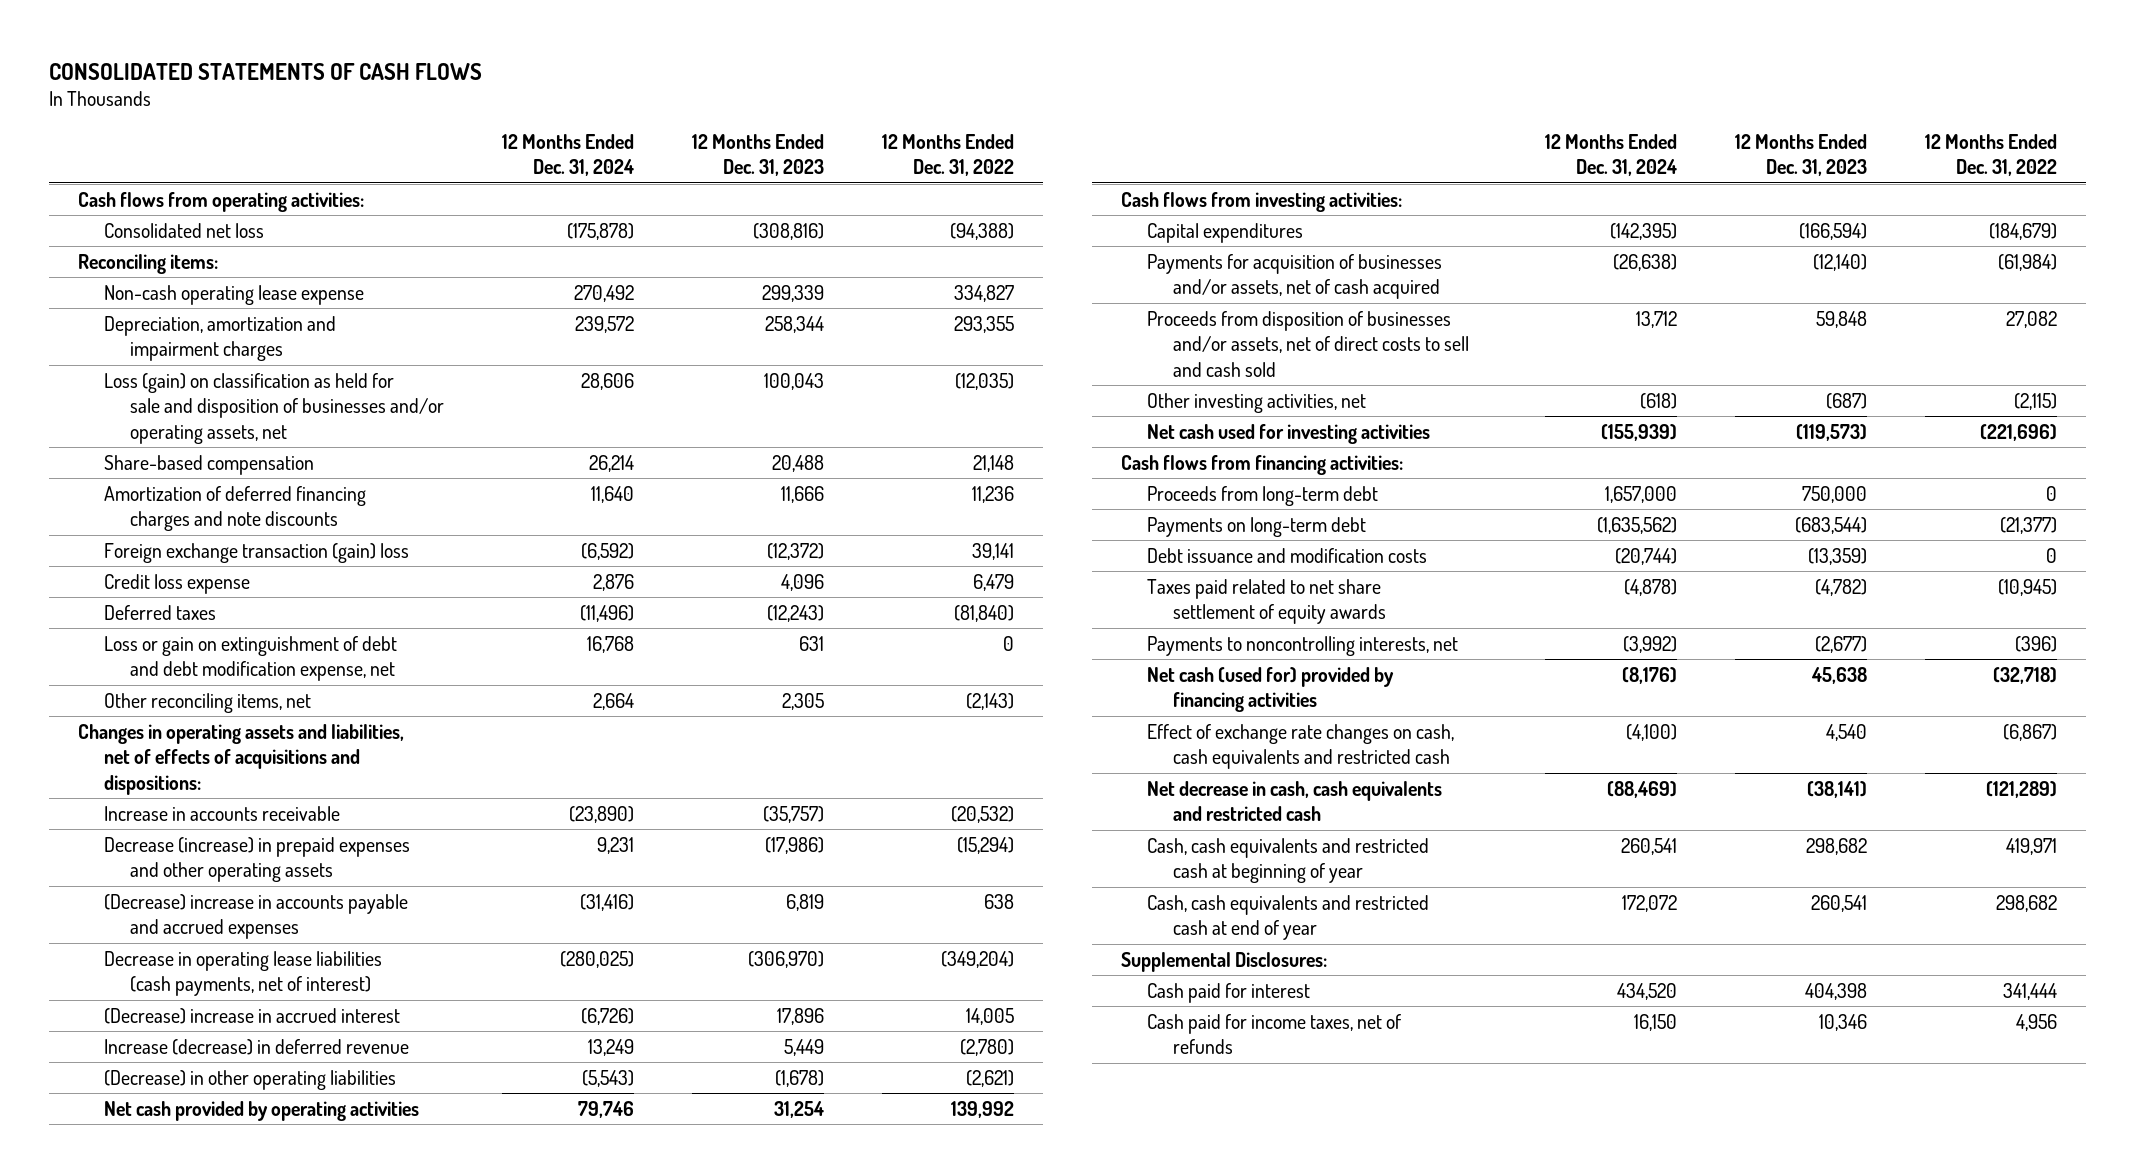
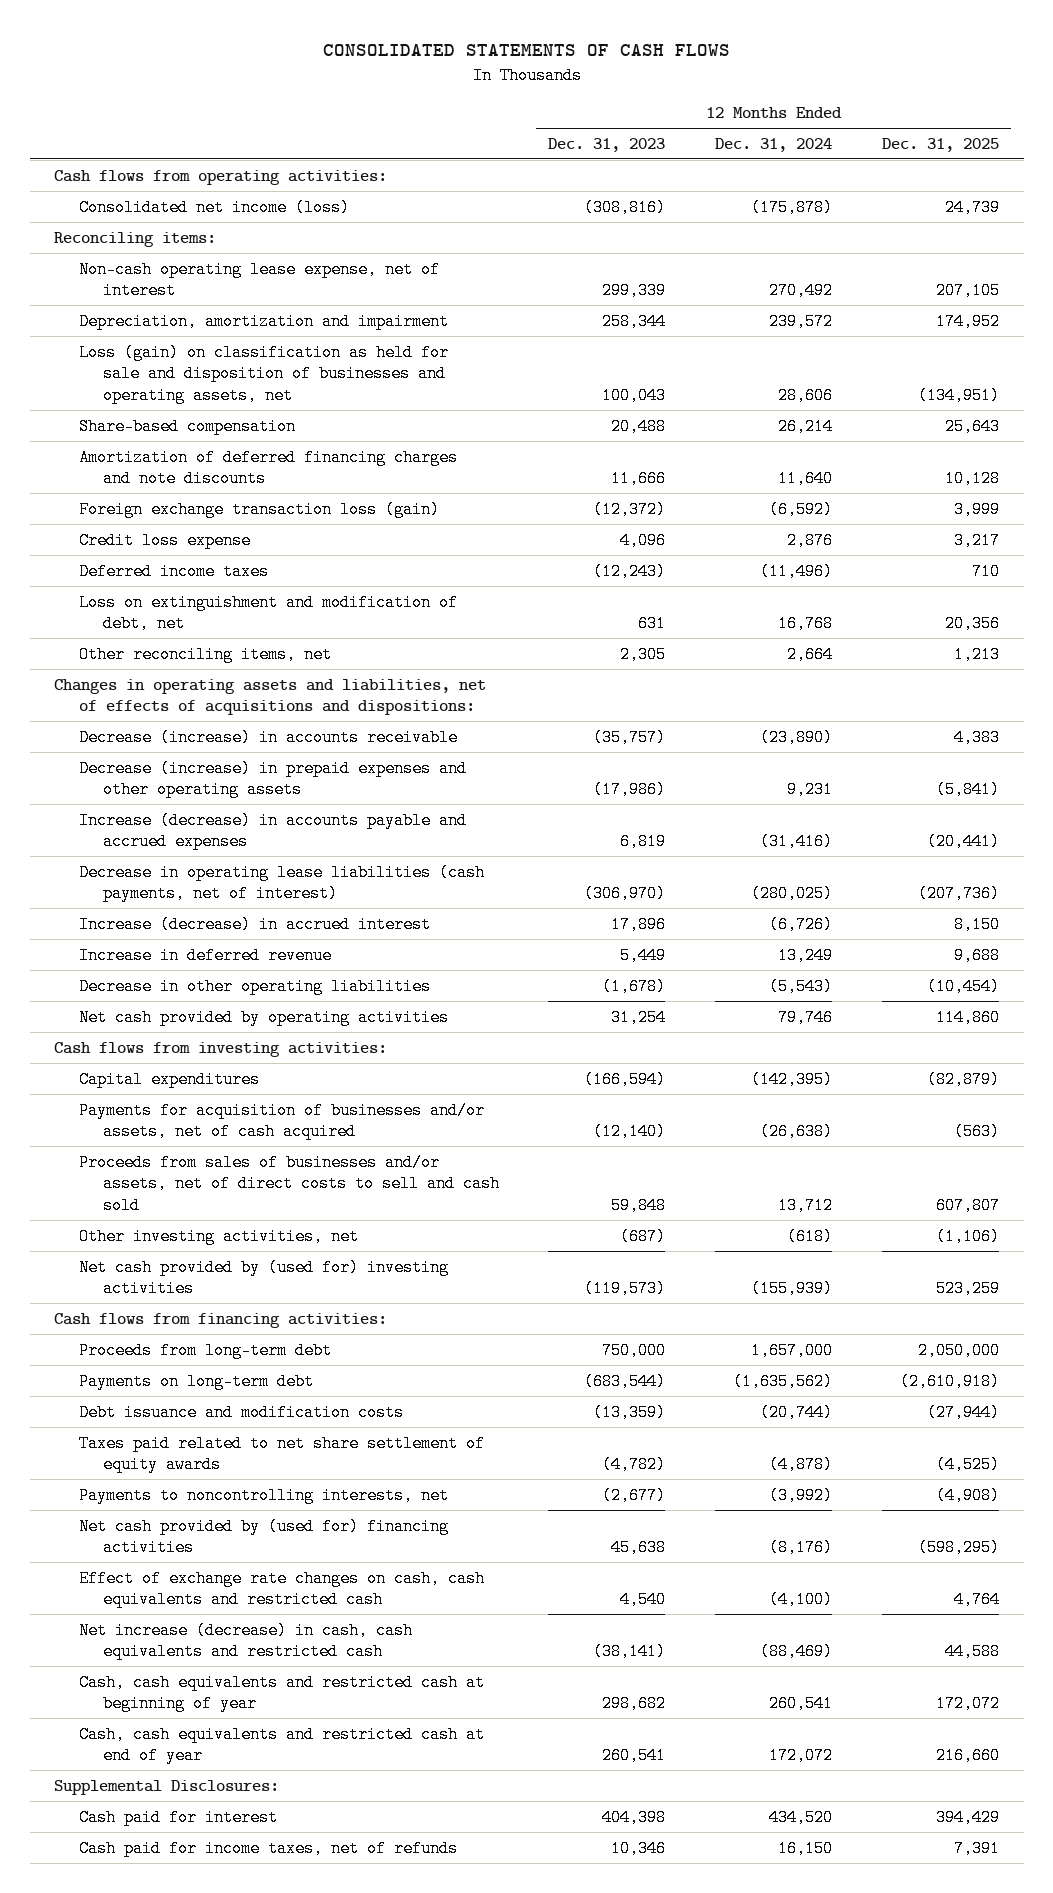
[881,133,1014,177] 12 Months Ended Dec. 31, 2022 -> none
none -> [881,137,999,152] Dec. 31, 2025
[104,222,265,238] Consolidated net loss -> [78,198,350,216] Consolidated net income (loss)
[104,284,365,305] Non-cash operating lease expense -> [78,260,440,300] Non-cash operating lease expense, net of interest
[104,315,337,362] Depreciation, amortization and impairment charges -> [78,312,449,330] Depreciation, amortization and impairment
[104,372,445,444] Loss (gain) on classification as held for sale and disposition of businesses and/or operating assets, net -> [78,343,449,404] Loss (gain) on classification as held for sale and disposition of businesses and operating assets, net
[104,542,410,563] Foreign exchange transaction (gain) loss -> [78,500,440,518] Foreign exchange transaction loss (gain)
[104,604,217,620] Deferred taxes -> [78,562,269,580] Deferred income taxes
[104,635,398,682] Loss or gain on extinguishment of debt and debt modification expense, net -> [78,593,458,633] Loss on extinguishment and modification of debt, net
[104,805,341,821] Increase in accounts receivable -> [78,728,458,746] Decrease (increase) in accounts receivable
[104,893,409,940] (Decrease) increase in accounts payable and accrued expenses -> [78,811,467,851] Increase (decrease) in accounts payable and accrued expenses
[104,1007,401,1024] (Decrease) increase in accrued interest -> [78,915,431,933] Increase (decrease) in accrued interest
[104,1038,410,1055] Increase (decrease) in deferred revenue -> [78,946,332,964] Increase in deferred revenue
[104,1069,397,1090] (Decrease) in other operating liabilities -> [78,977,431,995] Decrease in other operating liabilities
[1147,310,1470,377] Proceeds from disposition of businesses and/or assets, net of direct costs to sell and cash sold -> [78,1153,500,1214] Proceeds from sales of businesses and/or assets, net of direct costs to sell and cash sold
[1147,423,1431,444] Net cash used for investing activities -> [78,1258,449,1298] Net cash provided by (used for) investing activities
[1147,666,1395,713] Net cash (used for) provided by financing activities -> [78,1517,449,1557] Net cash provided by (used for) financing activities
[1147,780,1443,822] Net decrease in cash, cash equivalents and restricted cash -> [78,1621,413,1661] Net increase (decrease) in cash, cash equivalents and restricted cash

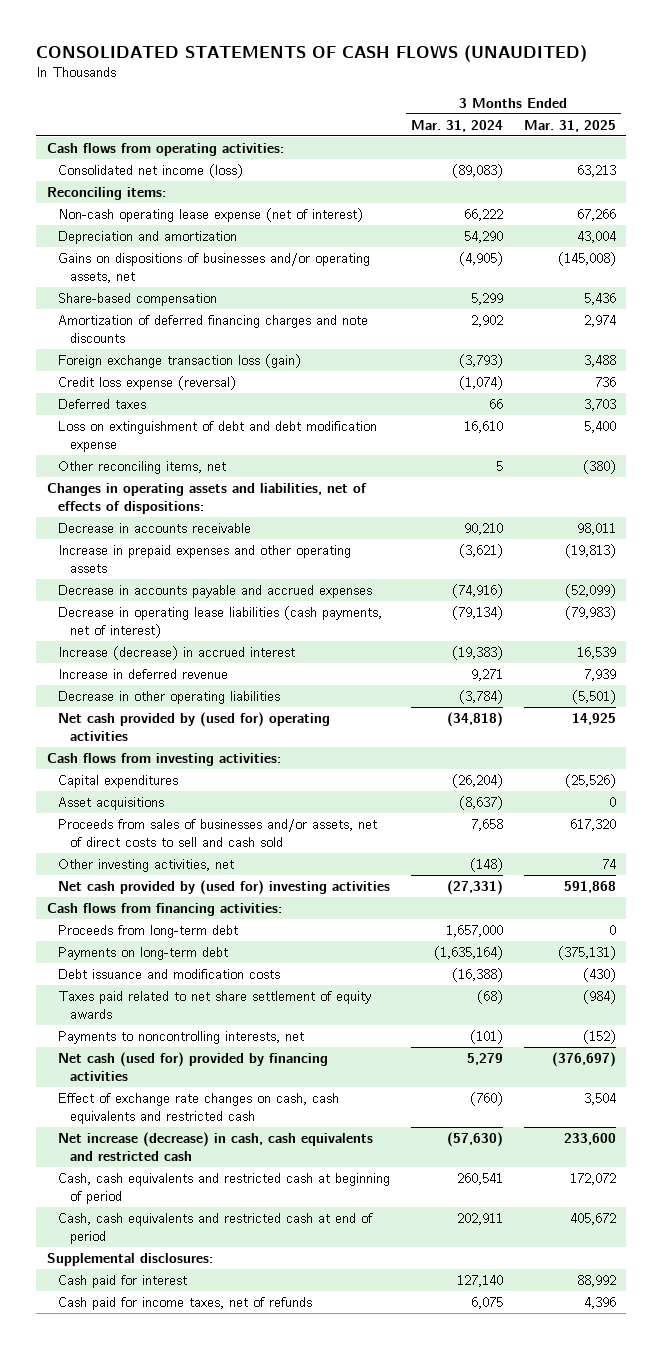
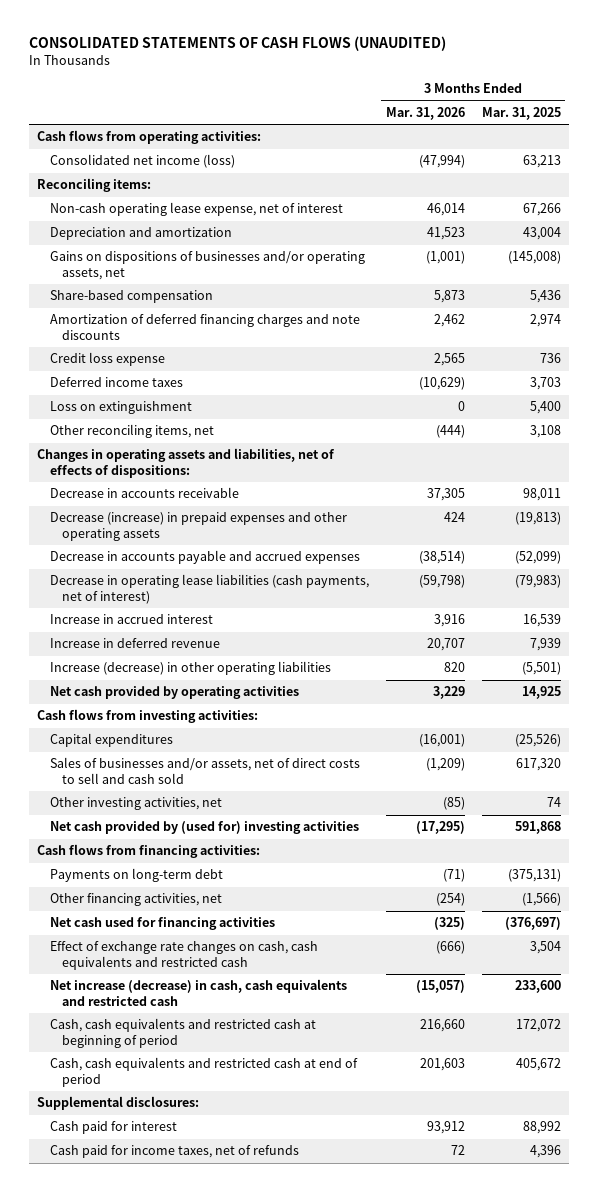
[411,119,504,132] Mar. 31, 2024 -> none
none -> [385,106,465,120] Mar. 31, 2026
[58,207,364,222] Non-cash operating lease expense (net of interest) -> [49,202,343,217] Non-cash operating lease expense, net of interest
[58,353,302,368] Foreign exchange transaction loss (gain) -> none
[58,375,237,390] Credit loss expense (reversal) -> [49,352,165,367] Credit loss expense
[58,398,147,409] Deferred taxes -> [49,377,183,388] Deferred income taxes
[58,420,378,452] Loss on extinguishment of debt and debt modification expense -> [49,401,192,415] Loss on extinguishment
[582,459,616,474] (380) -> [529,425,561,439] 3,108
[58,544,352,573] Increase in prepaid expenses and other operating assets -> [49,512,347,542] Decrease (increase) in prepaid expenses and other operating assets
[58,645,296,660] Increase (decrease) in accrued interest -> [49,614,213,625] Increase in accrued interest
[58,690,281,704] Decrease in other operating liabilities -> [49,661,331,676] Increase (decrease) in other operating liabilities
[58,711,331,741] Net cash provided by (used for) operating activities -> [49,686,299,700] Net cash provided by operating activities
[58,796,165,810] Asset acquisitions -> none
[58,818,378,847] Proceeds from sales of businesses and/or assets, net of direct costs to sell and cash sold -> [49,757,360,785] Sales of businesses and/or assets, net of direct costs to sell and cash sold
[58,924,239,938] Proceeds from long-term debt -> none
[58,968,281,979] Debt issuance and modification costs -> none
[58,990,372,1019] Taxes paid related to net share settlement of equity awards -> none
[58,1030,305,1044] Payments to noncontrolling interests, net -> none
none -> [49,893,222,907] Other financing activities, net
[58,1051,329,1081] Net cash (used for) provided by financing activities -> [49,917,275,931] Net cash used for financing activities

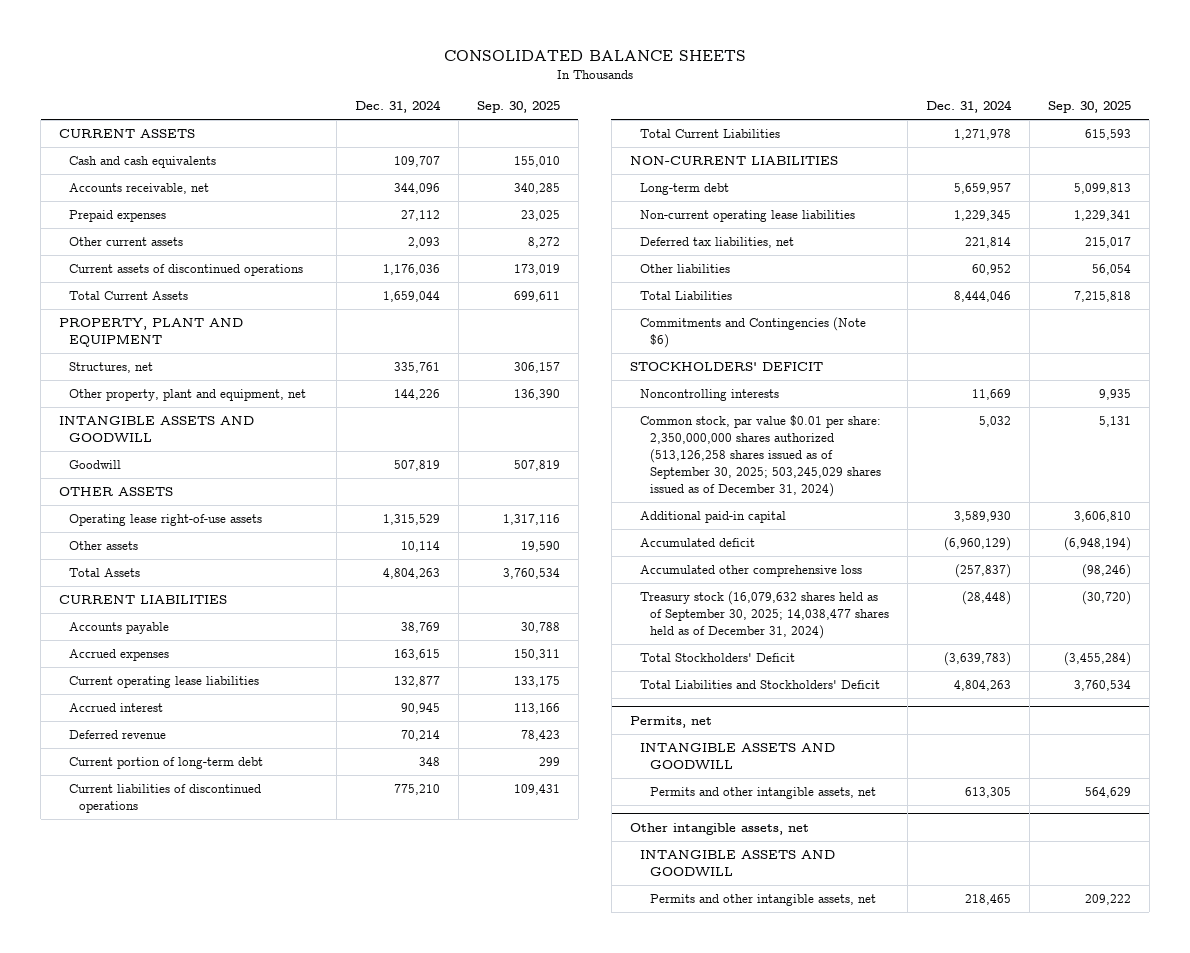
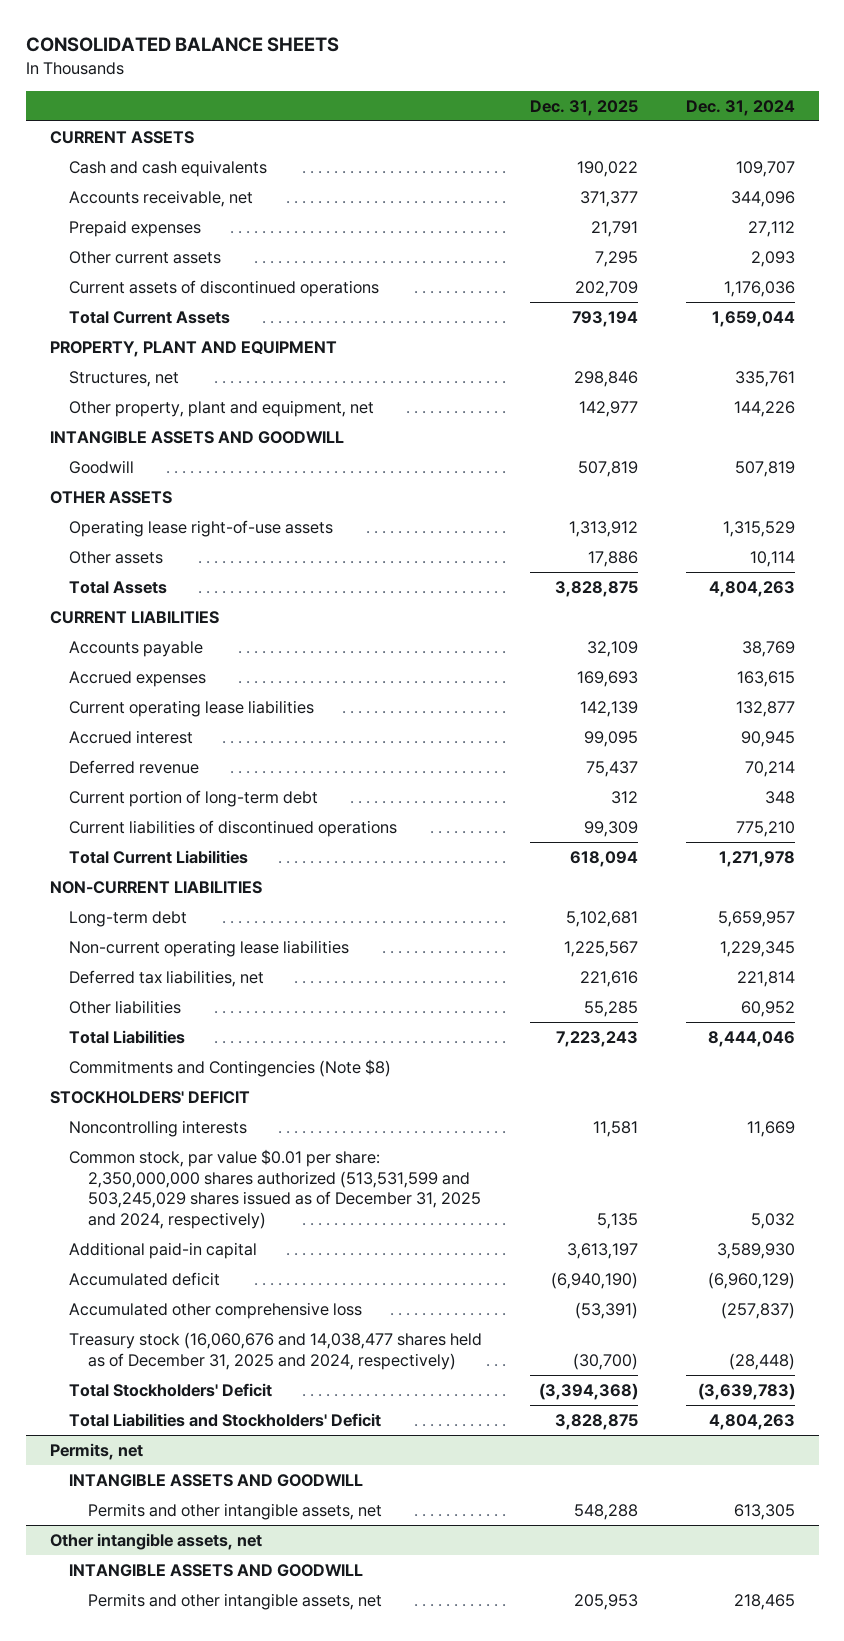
[476,101,560,114] Sep. 30, 2025 -> none
none -> [529,99,638,116] Dec. 31, 2025
[639,317,866,349] Commitments and Contingencies (Note $6) -> [68,1059,391,1078] Commitments and Contingencies (Note $8)
[639,415,881,497] Common stock, par value $0.01 per share: 2,350,000,000 shares authorized (513,126,258 shares issued as of September 30, 2025; 503,245,029 shares issued as of December 31, 2024) -> [68,1149,481,1230] Common stock, par value $0.01 per share: 2,350,000,000 shares authorized (513,531,599 and 503,245,029 shares issued as of December 31, 2025 and 2024, respectively)
[639,591,889,640] Treasury stock (16,079,632 shares held as of September 30, 2025; 14,038,477 shares held as of December 31, 2024) -> [68,1332,482,1370] Treasury stock (16,060,676 and 14,038,477 shares held as of December 31, 2025 and 2024, respectively)

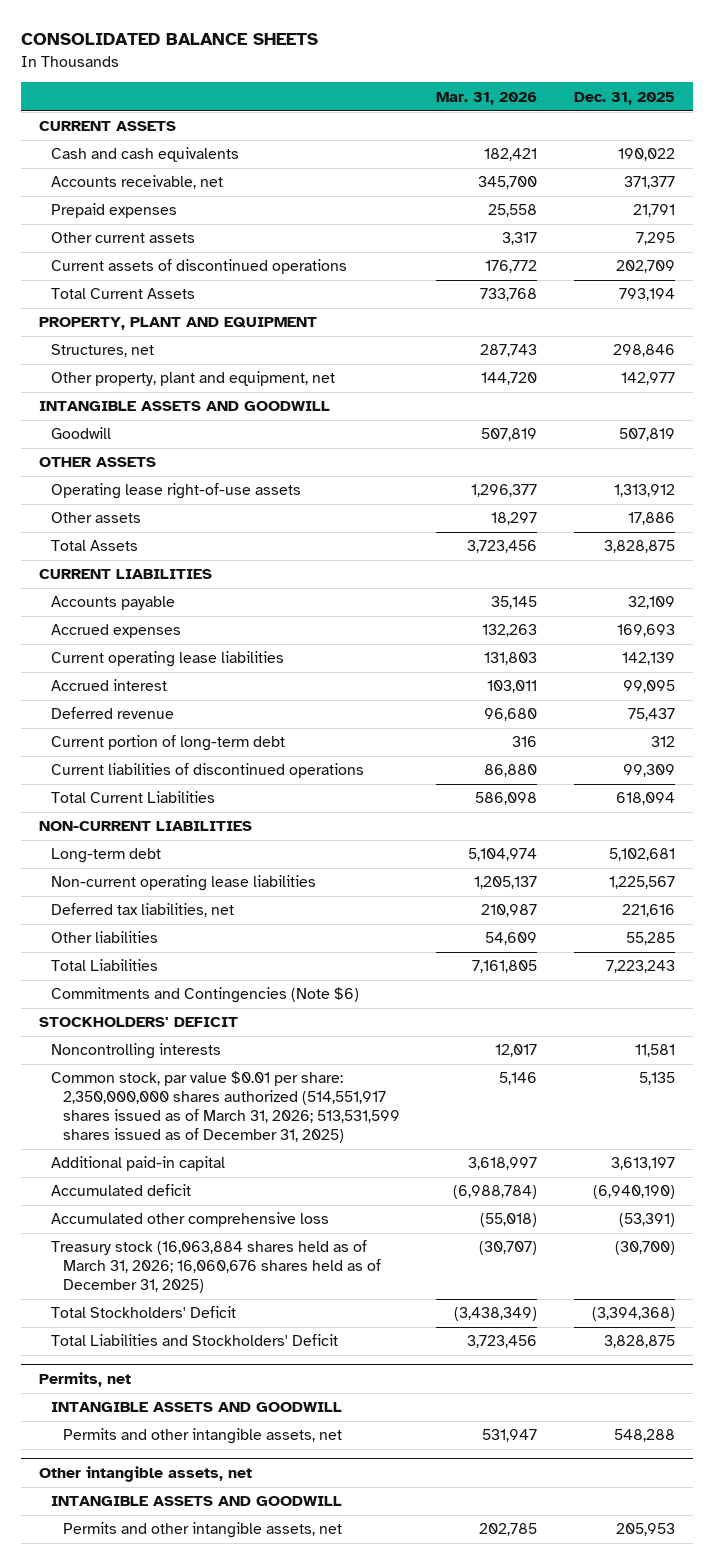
[685,99,795,116] Dec. 31, 2024 -> none
none -> [436,91,538,105] Mar. 31, 2026
[68,1059,391,1078] Commitments and Contingencies (Note $8) -> [50,987,359,1004] Commitments and Contingencies (Note $6)
[68,1149,481,1230] Common stock, par value $0.01 per share: 2,350,000,000 shares authorized (513,531,599 and 503,245,029 shares issued as of December 31, 2025 and 2024, respectively) -> [50,1071,401,1143] Common stock, par value $0.01 per share: 2,350,000,000 shares authorized (514,551,917 shares issued as of March 31, 2026; 513,531,599 shares issued as of December 31, 2025)
[68,1332,482,1370] Treasury stock (16,060,676 and 14,038,477 shares held as of December 31, 2025 and 2024, respectively) -> [50,1240,382,1294] Treasury stock (16,063,884 shares held as of March 31, 2026; 16,060,676 shares held as of December 31, 2025)

